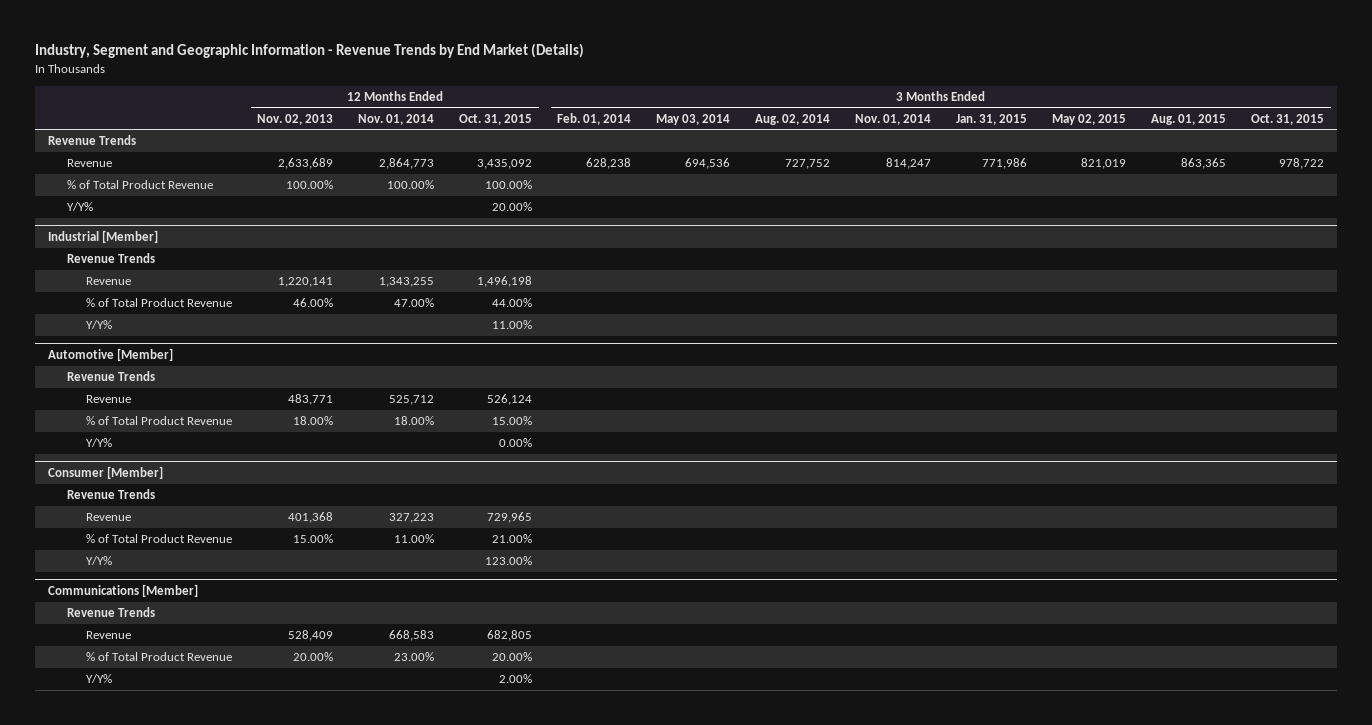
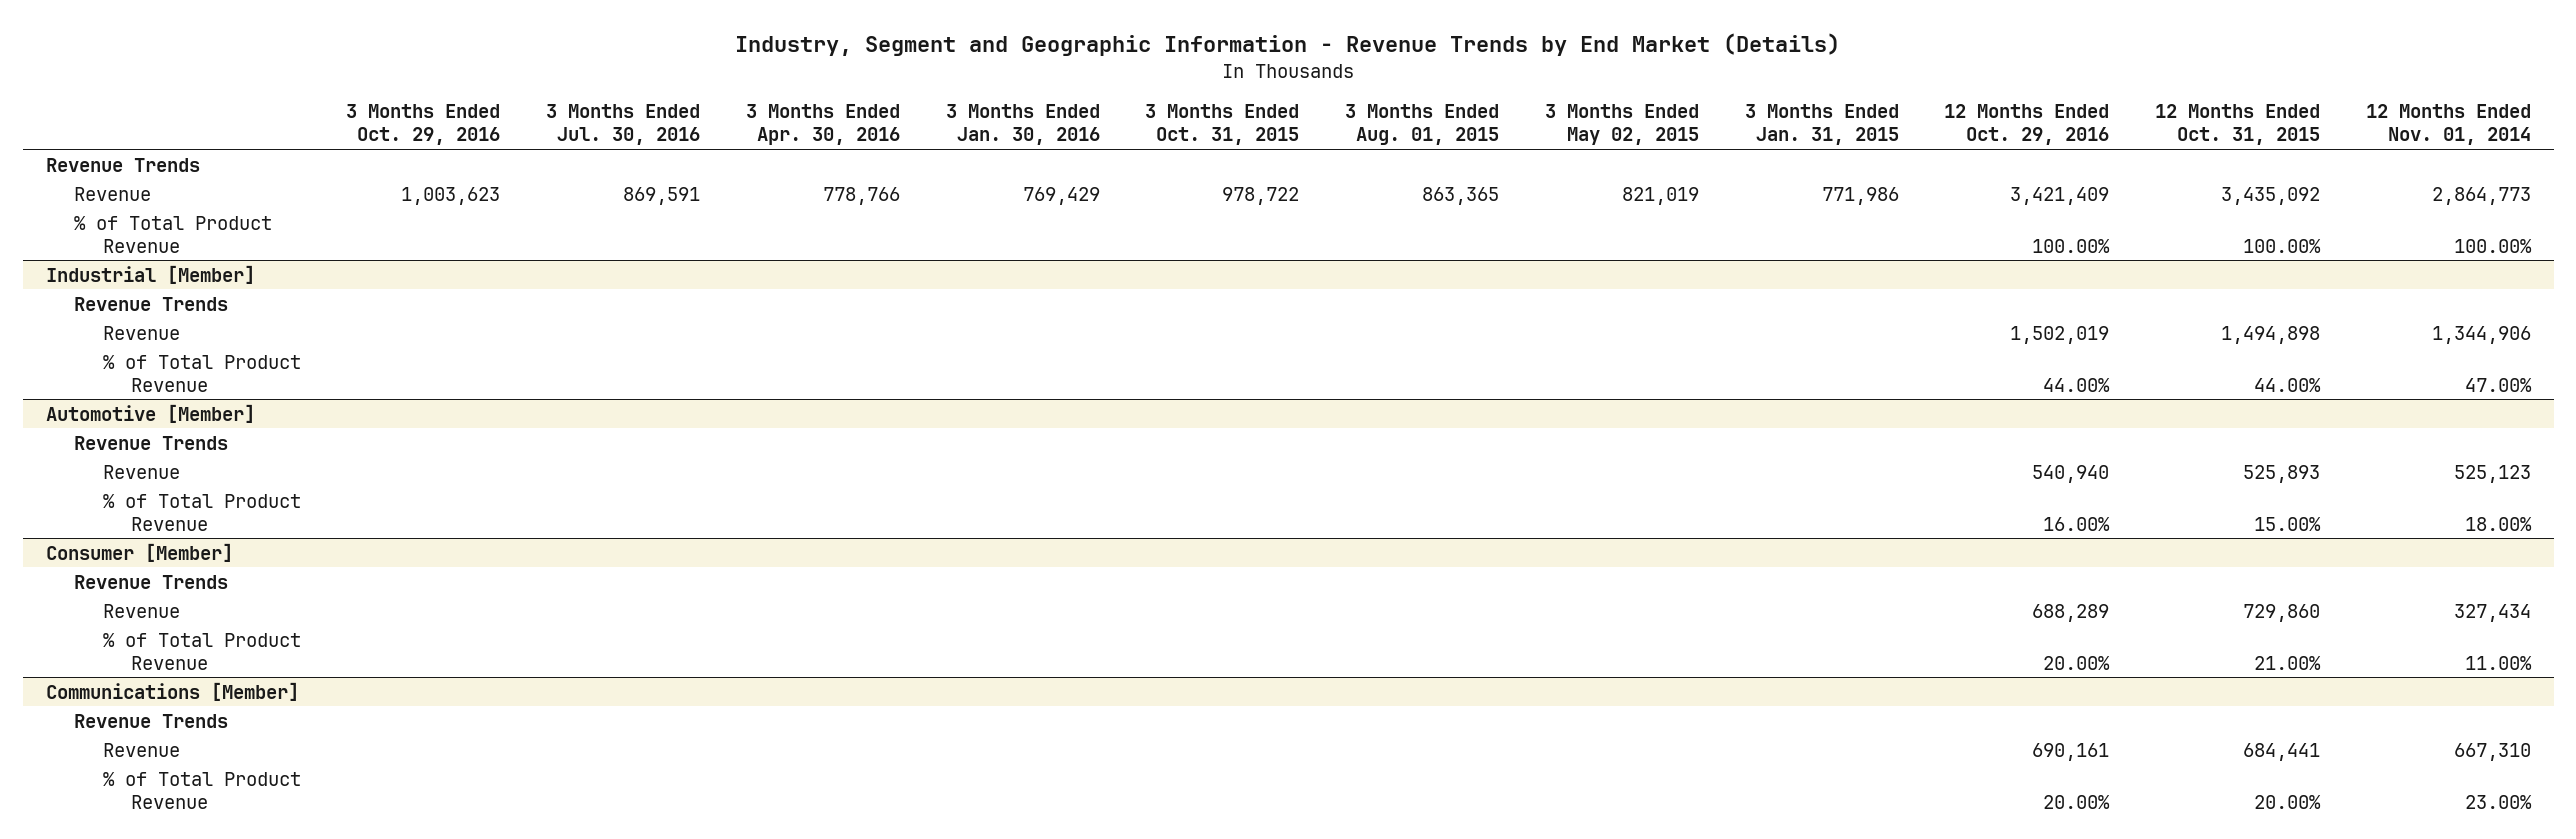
[257,113,334,125] Nov. 02, 2013 -> none
[557,112,632,125] Feb. 01, 2014 -> none
[656,113,731,125] May 03, 2014 -> none
[755,113,831,125] Aug. 02, 2014 -> none
[855,113,932,125] Nov. 01, 2014 -> none
none -> [346,104,501,146] 3 Months Ended Oct. 29, 2016
none -> [546,104,701,146] 3 Months Ended Jul. 30, 2016
none -> [745,104,900,146] 3 Months Ended Apr. 30, 2016
none -> [945,104,1100,146] 3 Months Ended Jan. 30, 2016
none -> [1944,104,2110,146] 12 Months Ended Oct. 29, 2016
[67,202,94,212] Y/Y% -> none
[379,277,435,288] 1,343,255 -> [2431,325,2531,344] 1,344,906
[477,276,533,288] 1,496,198 -> [2221,325,2321,344] 1,494,898
[86,320,113,330] Y/Y% -> none
[389,395,435,406] 525,712 -> [2453,464,2531,483] 525,123
[487,394,533,406] 526,124 -> [2243,464,2321,483] 525,893
[86,438,113,448] Y/Y% -> none
[389,513,435,524] 327,223 -> [2453,603,2531,622] 327,434
[487,512,533,524] 729,965 -> [2243,603,2321,622] 729,860
[86,556,113,566] Y/Y% -> none
[389,630,435,642] 668,583 -> [2453,742,2531,761] 667,310
[487,630,533,642] 682,805 -> [2243,742,2321,761] 684,441
[86,674,113,684] Y/Y% -> none

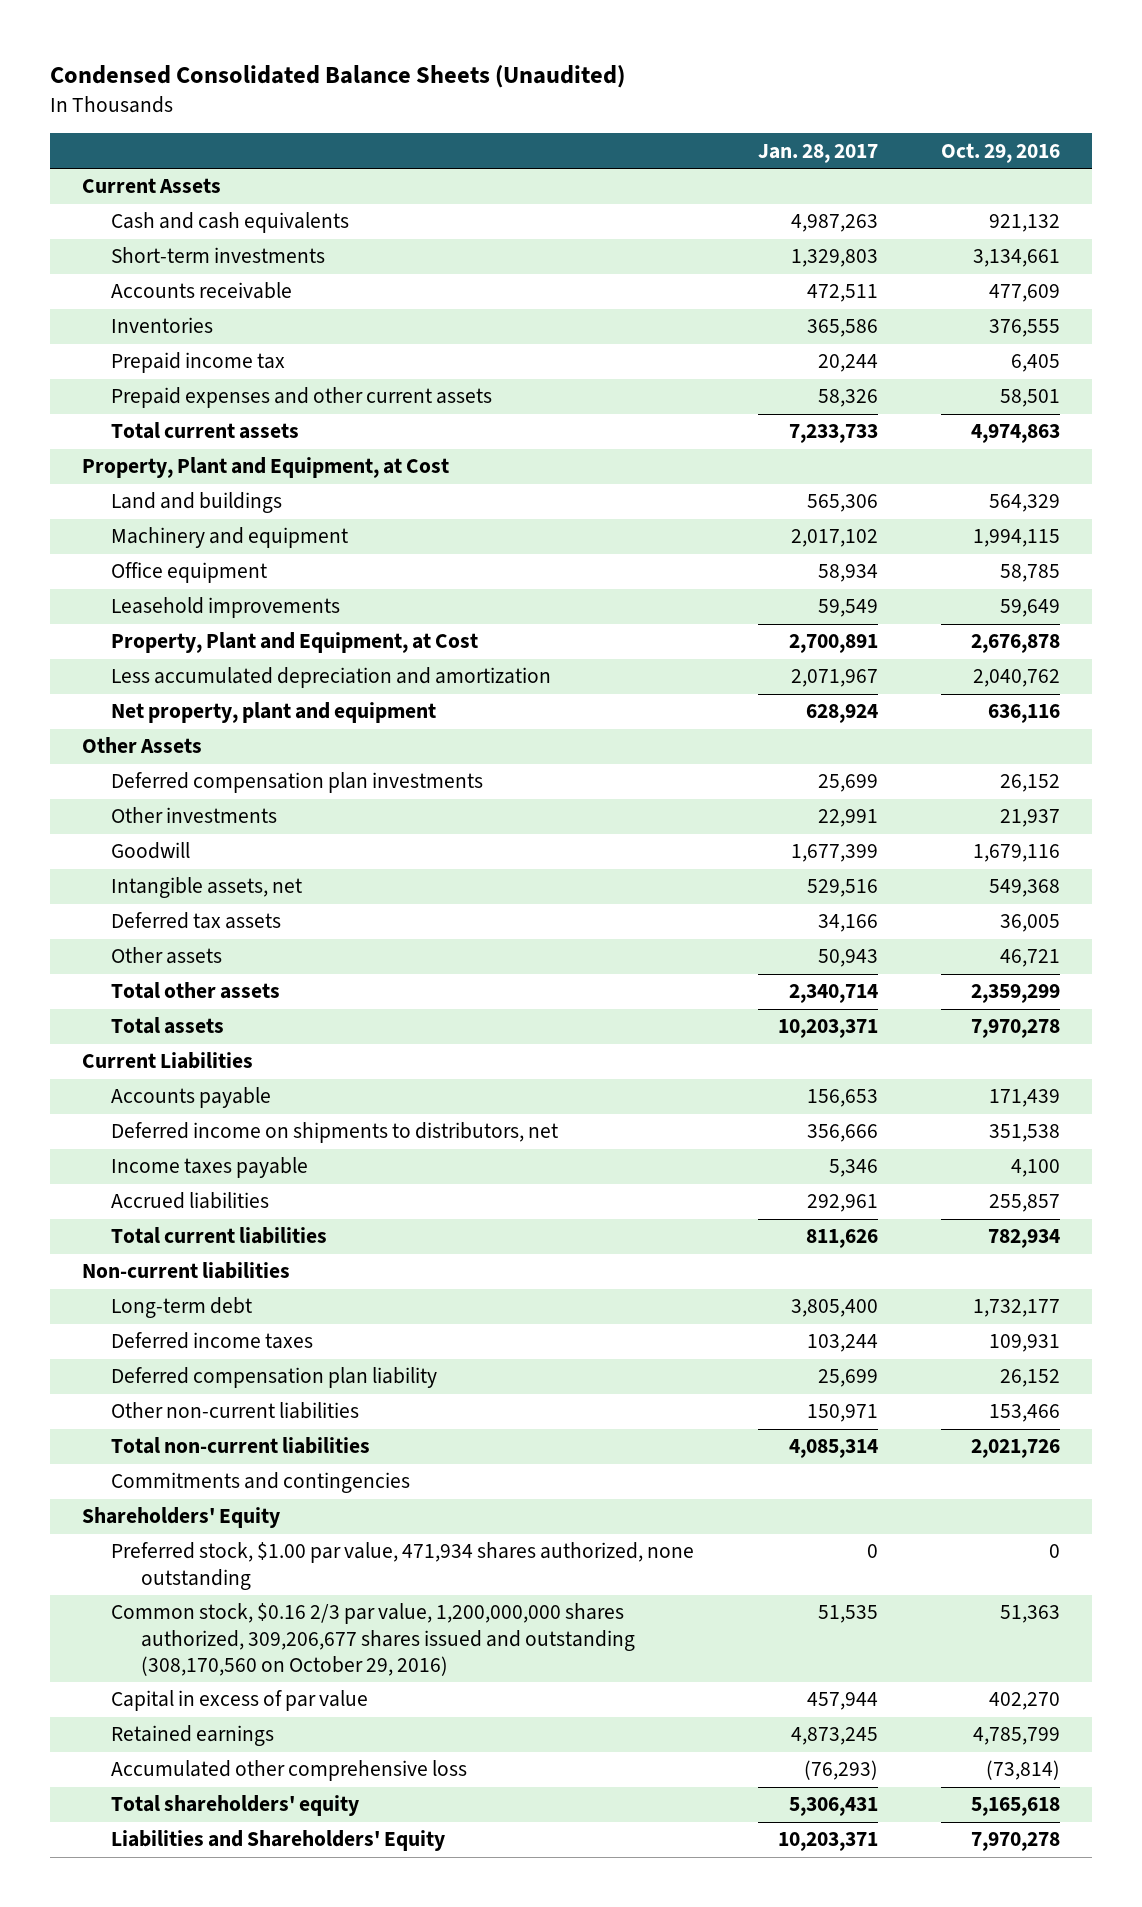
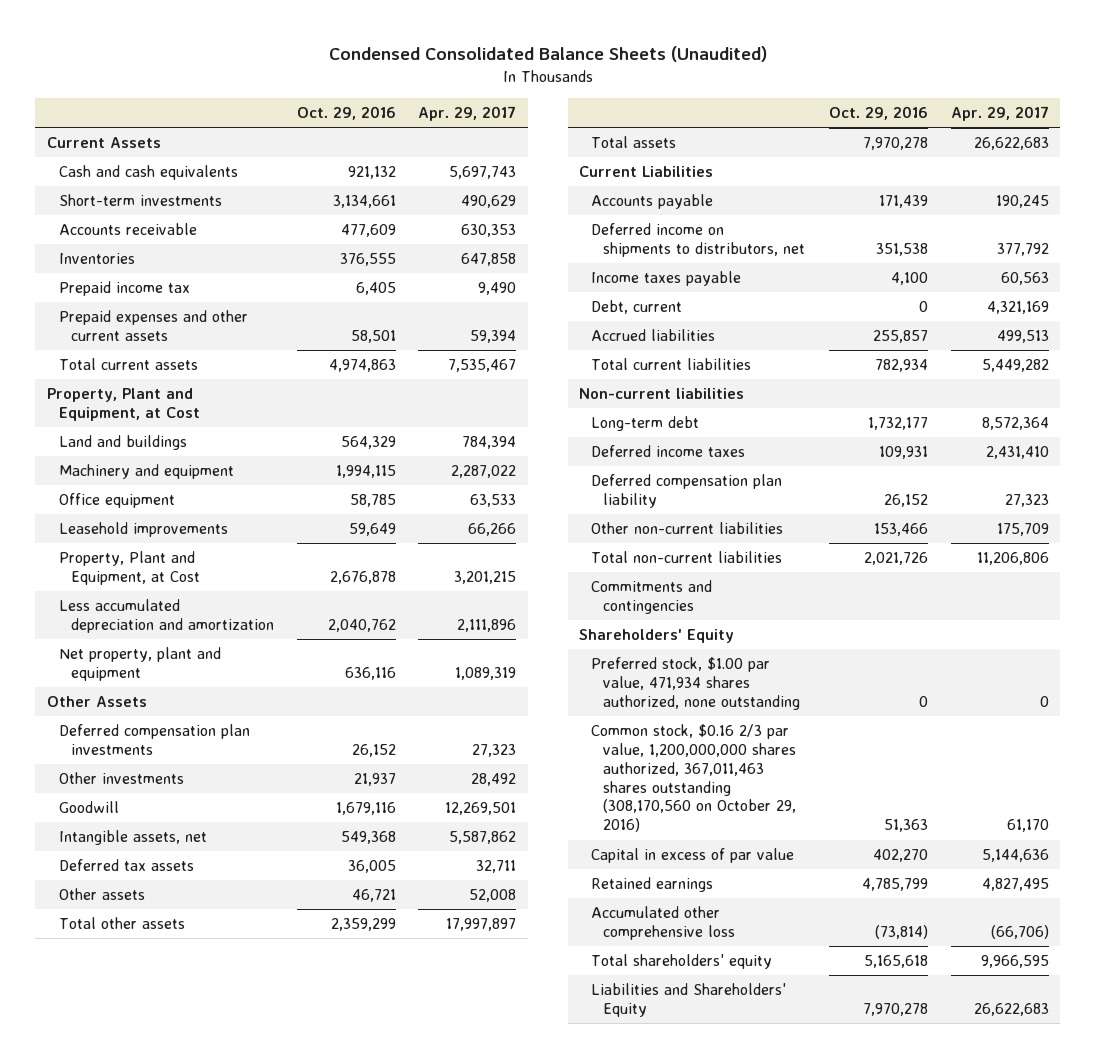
[757,143,878,163] Jan. 28, 2017 -> none
none -> [418,106,517,122] Apr. 29, 2017
none -> [591,300,683,315] Debt, current
[111,1603,635,1676] Common stock, $0.16 2/3 par value, 1,200,000,000 shares authorized, 309,206,677 shares issued and outstanding (308,170,560 on October 29, 2016) -> [591,724,797,833] Common stock, $0.16 2/3 par value, 1,200,000,000 shares authorized, 367,011,463 shares outstanding (308,170,560 on October 29, 2016)

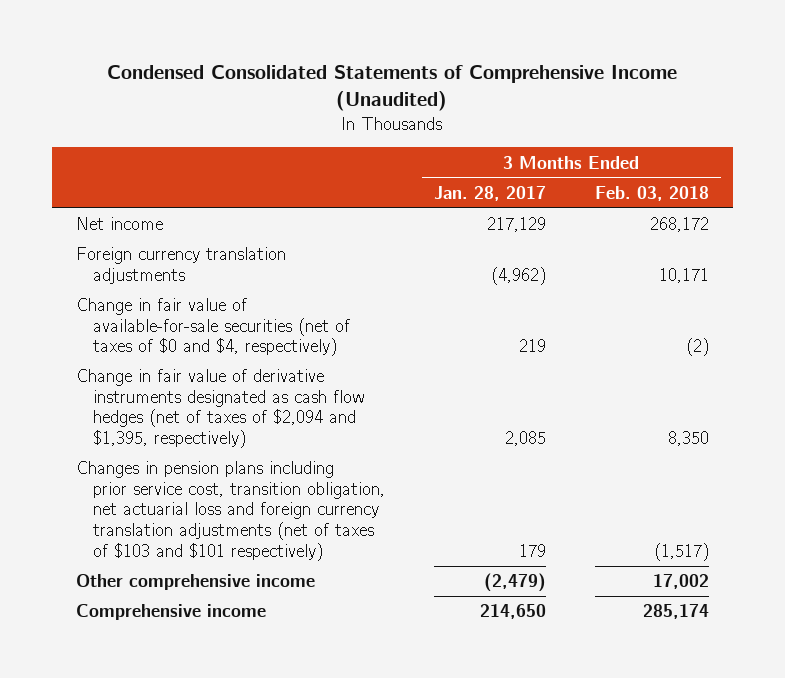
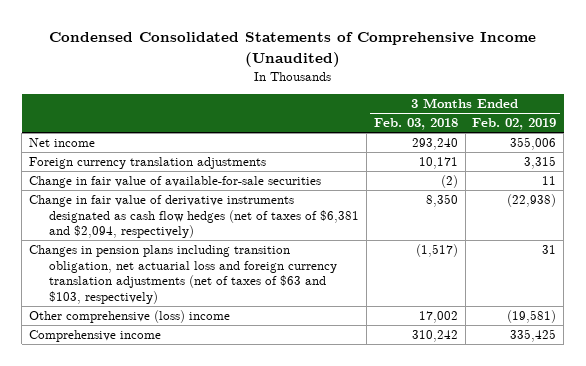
[433,185,546,201] Jan. 28, 2017 -> none
none -> [472,118,557,131] Feb. 02, 2019
[649,217,709,233] 268,172 -> [411,138,458,151] 293,240
[75,298,351,357] Change in fair value of available-for-sale securities (net of taxes of $0 and $4, respectively) -> [29,176,322,189] Change in fair value of available-for-sale securities
[75,369,365,448] Change in fair value of derivative instruments designated as cash flow hedges (net of taxes of $2,094 and $1,395, respectively) -> [29,195,359,239] Change in fair value of derivative instruments designated as cash flow hedges (net of taxes of $6,381 and $2,094, respectively)
[75,461,386,561] Changes in pension plans including prior service cost, transition obligation, net actuarial loss and foreign currency translation adjustments (net of taxes of $103 and $101 respectively) -> [29,245,337,304] Changes in pension plans including transition obligation, net actuarial loss and foreign currency translation adjustments (net of taxes of $63 and $103, respectively)
[75,574,315,591] Other comprehensive income -> [29,310,231,324] Other comprehensive (loss) income
[642,604,709,620] 285,174 -> [411,330,458,343] 310,242

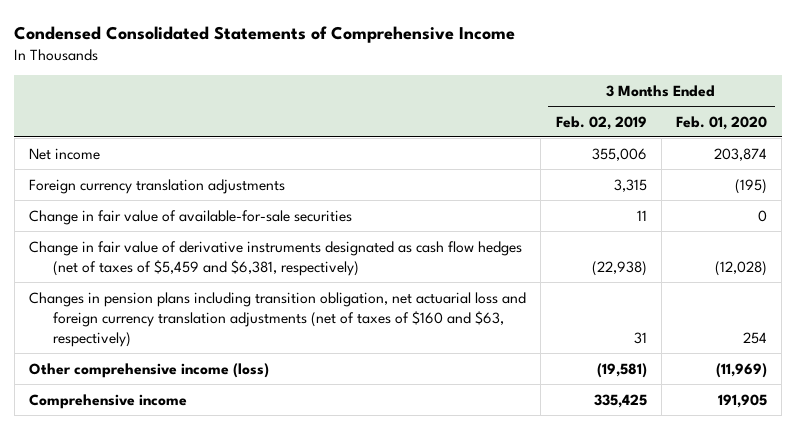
[48,32,536,67] Condensed Consolidated Statements of Comprehensive Income (Unaudited) -> [14,25,516,43] Condensed Consolidated Statements of Comprehensive Income
[373,118,458,131] Feb. 03, 2018 -> none
none -> [676,115,768,130] Feb. 01, 2020
[29,195,359,239] Change in fair value of derivative instruments designated as cash flow hedges (net of taxes of $6,381 and $2,094, respectively) -> [29,240,523,276] Change in fair value of derivative instruments designated as cash flow hedges (net of taxes of $5,459 and $6,381, respectively)
[29,245,337,304] Changes in pension plans including transition obligation, net actuarial loss and foreign currency translation adjustments (net of taxes of $63 and $103, respectively) -> [29,291,527,347] Changes in pension plans including transition obligation, net actuarial loss and foreign currency translation adjustments (net of taxes of $160 and $63, respectively)
[29,310,231,324] Other comprehensive (loss) income -> [29,362,270,378] Other comprehensive income (loss)

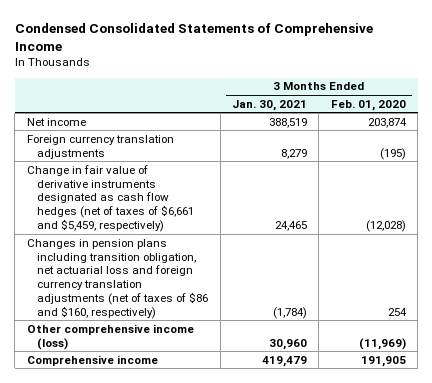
[555,115,647,130] Feb. 02, 2019 -> none
none -> [231,99,307,111] Jan. 30, 2021
[29,209,353,225] Change in fair value of available-for-sale securities -> none
[29,240,523,276] Change in fair value of derivative instruments designated as cash flow hedges (net of taxes of $5,459 and $6,381, respectively) -> [26,164,195,233] Change in fair value of derivative instruments designated as cash flow hedges (net of taxes of $6,661 and $5,459, respectively)
[29,291,527,347] Changes in pension plans including transition obligation, net actuarial loss and foreign currency translation adjustments (net of taxes of $160 and $63, respectively) -> [26,238,209,319] Changes in pension plans including transition obligation, net actuarial loss and foreign currency translation adjustments (net of taxes of $86 and $160, respectively)

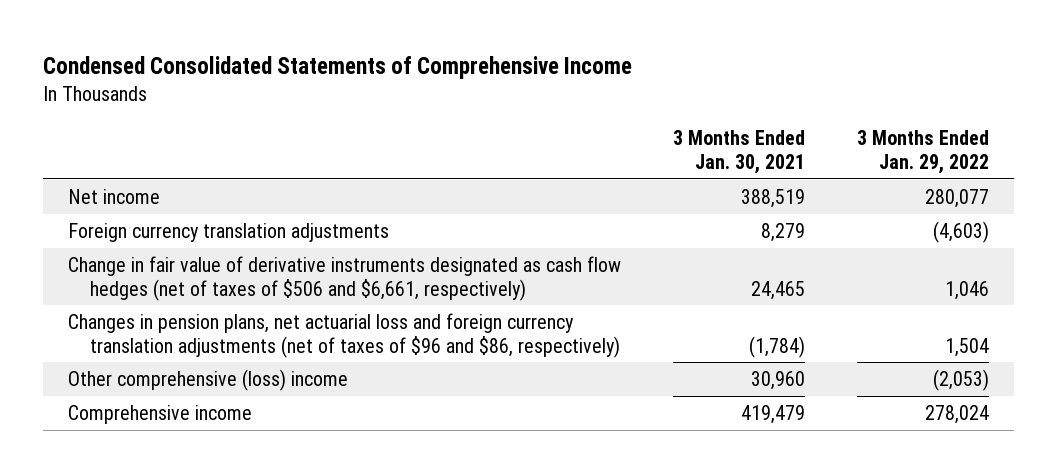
[330,99,406,111] Feb. 01, 2020 -> none
none -> [856,130,989,175] 3 Months Ended Jan. 29, 2022
[26,164,195,233] Change in fair value of derivative instruments designated as cash flow hedges (net of taxes of $6,661 and $5,459, respectively) -> [68,256,622,301] Change in fair value of derivative instruments designated as cash flow hedges (net of taxes of $506 and $6,661, respectively)
[26,238,209,319] Changes in pension plans including transition obligation, net actuarial loss and foreign currency translation adjustments (net of taxes of $86 and $160, respectively) -> [68,313,620,358] Changes in pension plans, net actuarial loss and foreign currency translation adjustments (net of taxes of $96 and $86, respectively)
[26,323,194,350] Other comprehensive income (loss) -> [68,369,349,392] Other comprehensive (loss) income

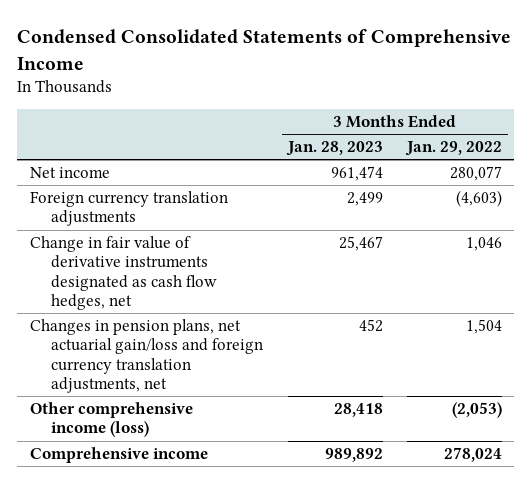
[672,130,805,175] 3 Months Ended Jan. 30, 2021 -> none
none -> [285,141,383,157] Jan. 28, 2023
[68,256,622,301] Change in fair value of derivative instruments designated as cash flow hedges (net of taxes of $506 and $6,661, respectively) -> [29,236,218,311] Change in fair value of derivative instruments designated as cash flow hedges, net
[68,313,620,358] Changes in pension plans, net actuarial loss and foreign currency translation adjustments (net of taxes of $96 and $86, respectively) -> [29,319,264,394] Changes in pension plans, net actuarial gain/loss and foreign currency translation adjustments, net
[68,369,349,392] Other comprehensive (loss) income -> [29,402,193,438] Other comprehensive income (loss)

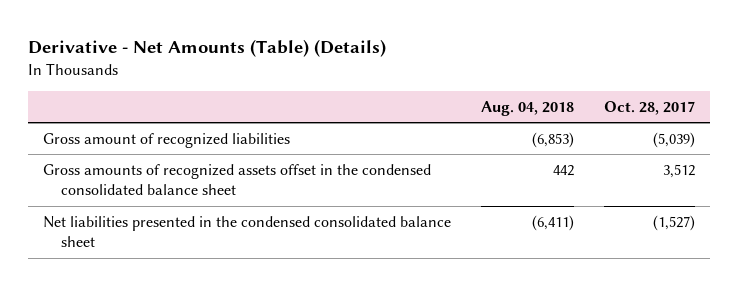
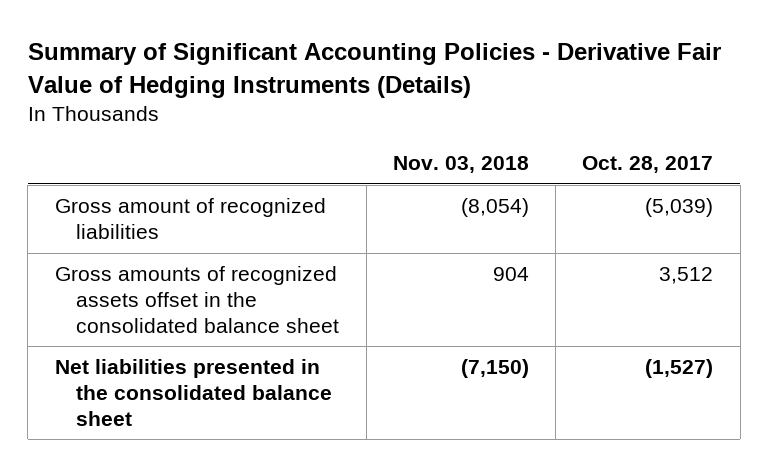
[27,38,386,57] Derivative - Net Amounts (Table) (Details) -> [27,43,721,98] Summary of Significant Accounting Policies - Derivative Fair Value of Hedging Instruments (Details)
[481,100,575,116] Aug. 04, 2018 -> none
none -> [392,155,529,173] Nov. 03, 2018
[43,163,432,196] Gross amounts of recognized assets offset in the condensed consolidated balance sheet -> [54,266,340,333] Gross amounts of recognized assets offset in the consolidated balance sheet
[43,215,452,248] Net liabilities presented in the condensed consolidated balance sheet -> [54,359,333,426] Net liabilities presented in the consolidated balance sheet

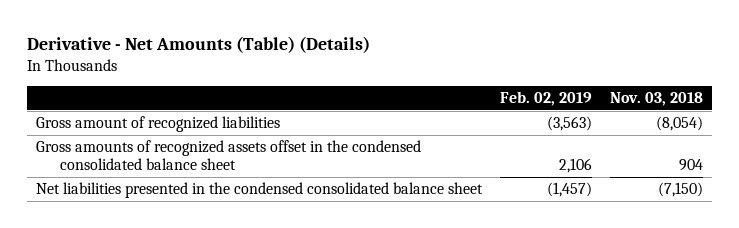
[27,43,721,98] Summary of Significant Accounting Policies - Derivative Fair Value of Hedging Instruments (Details) -> [26,36,370,54] Derivative - Net Amounts (Table) (Details)
[582,155,714,173] Oct. 28, 2017 -> none
none -> [499,91,592,107] Feb. 02, 2019
[54,266,340,333] Gross amounts of recognized assets offset in the consolidated balance sheet -> [35,140,421,171] Gross amounts of recognized assets offset in the condensed consolidated balance sheet
[54,359,333,426] Net liabilities presented in the consolidated balance sheet -> [35,182,483,199] Net liabilities presented in the condensed consolidated balance sheet

